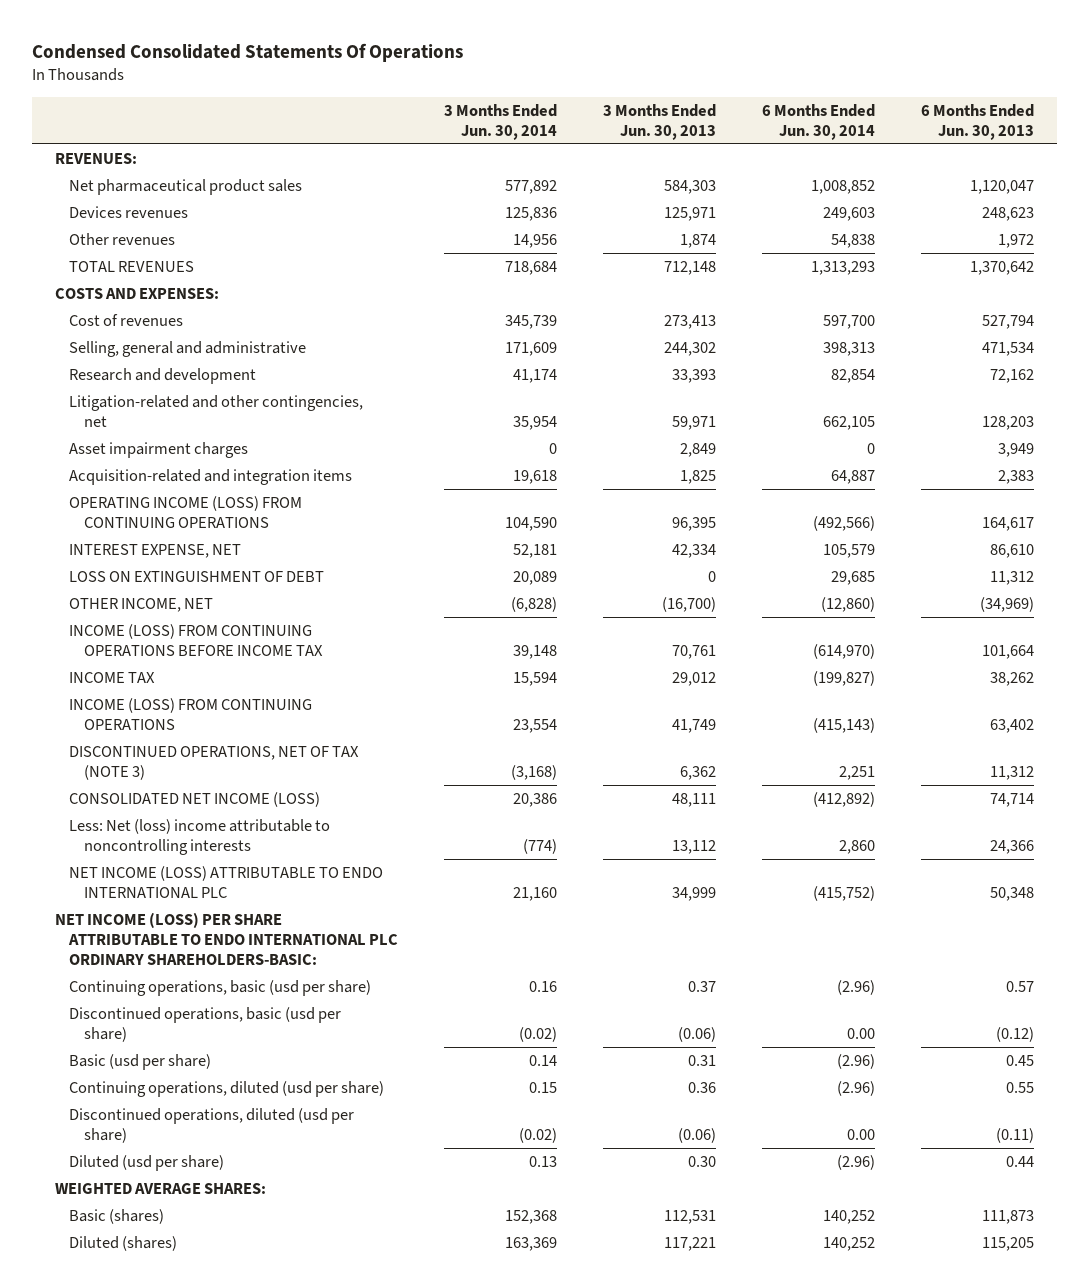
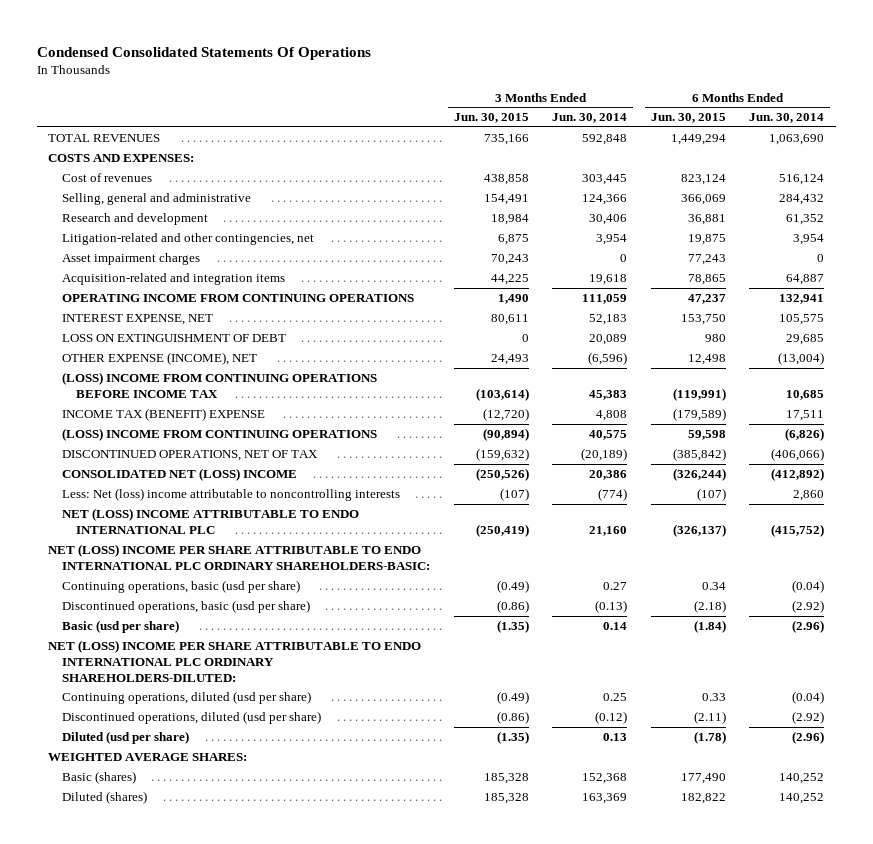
[603,103,717,140] 3 Months Ended Jun. 30, 2013 -> none
[921,103,1035,140] 6 Months Ended Jun. 30, 2013 -> none
none -> [453,113,529,124] Jun. 30, 2015
none -> [650,113,726,124] Jun. 30, 2015
[54,153,137,165] REVENUES: -> none
[69,179,303,196] Net pharmaceutical product sales -> none
[69,206,189,219] Devices revenues -> none
[69,233,176,246] Other revenues -> none
[505,261,558,276] 718,684 -> [582,134,628,146] 592,848
[811,261,876,276] 1,313,293 -> [769,134,825,146] 1,063,690
[505,315,558,330] 345,739 -> [582,174,628,186] 303,445
[823,315,876,330] 597,700 -> [779,174,825,186] 516,124
[505,342,558,357] 171,609 -> [582,194,628,206] 124,366
[823,342,876,357] 398,313 -> [779,194,825,206] 284,432
[513,369,558,384] 41,174 -> [589,214,628,226] 30,406
[831,369,876,384] 82,854 -> [786,214,825,226] 61,352
[513,415,558,430] 35,954 -> [596,234,628,246] 3,954
[823,415,876,430] 662,105 -> [793,234,825,246] 3,954
[69,496,303,528] OPERATING INCOME (LOSS) FROM CONTINUING OPERATIONS -> [62,294,415,303] OPERATING INCOME FROM CONTINUING OPERATIONS
[505,516,558,531] 104,590 -> [582,294,628,305] 111,059
[813,515,876,531] (492,566) -> [779,294,825,305] 132,941
[513,544,558,559] 52,181 -> [589,314,628,326] 52,183
[823,544,876,559] 105,579 -> [779,314,825,326] 105,575
[69,598,214,613] OTHER INCOME, NET -> [62,352,258,366] OTHER EXPENSE (INCOME), NET
[511,597,558,613] (6,828) -> [588,352,628,366] (6,596)
[821,597,876,613] (12,860) -> [778,352,825,366] (13,004)
[69,624,323,656] INCOME (LOSS) FROM CONTINUING OPERATIONS BEFORE INCOME TAX -> [62,372,378,398] (LOSS) INCOME FROM CONTINUING OPERATIONS BEFORE INCOME TAX
[513,644,558,659] 39,148 -> [589,389,628,400] 45,383
[813,643,876,659] (614,970) -> [786,389,825,400] 10,685
[69,672,156,684] INCOME TAX -> [62,408,266,422] INCOME TAX (BENEFIT) EXPENSE
[513,672,558,687] 15,594 -> [596,410,628,422] 4,808
[813,671,876,687] (199,827) -> [786,410,825,422] 17,511
[69,698,313,730] INCOME (LOSS) FROM CONTINUING OPERATIONS -> [62,428,378,442] (LOSS) INCOME FROM CONTINUING OPERATIONS
[513,718,558,733] 23,554 -> [589,430,628,441] 40,575
[813,717,876,733] (415,143) -> [785,428,825,442] (6,826)
[69,746,360,780] DISCONTINUED OPERATIONS, NET OF TAX (NOTE 3) -> [62,450,319,462] DISCONTINUED OPERATIONS, NET OF TAX
[511,764,558,780] (3,168) -> [581,448,628,462] (20,189)
[839,765,876,780] 2,251 -> [771,448,825,462] (406,066)
[69,792,321,808] CONSOLIDATED NET INCOME (LOSS) -> [62,468,298,482] CONSOLIDATED NET (LOSS) INCOME
[69,866,384,898] NET INCOME (LOSS) ATTRIBUTABLE TO ENDO INTERNATIONAL PLC -> [62,508,360,534] NET (LOSS) INCOME ATTRIBUTABLE TO ENDO INTERNATIONAL PLC
[54,912,399,965] NET INCOME (LOSS) PER SHARE ATTRIBUTABLE TO ENDO INTERNATIONAL PLC ORDINARY SHAREHOLDERS-BASIC: -> [48,544,431,570] NET (LOSS) INCOME PER SHARE ATTRIBUTABLE TO ENDO INTERNATIONAL PLC ORDINARY SHAREHOLDERS-BASIC:
[529,981,558,993] 0.16 -> [603,582,628,591] 0.27
[837,980,876,996] (2.96) -> [792,580,825,594] (0.04)
[519,1026,558,1042] (0.02) -> [595,600,628,614] (0.13)
[847,1027,876,1039] 0.00 -> [792,600,825,614] (2.92)
none -> [48,640,422,682] NET (LOSS) INCOME PER SHARE ATTRIBUTABLE TO ENDO INTERNATIONAL PLC ORDINARY SHAREHOLDERS-DILUTED:
[529,1082,558,1094] 0.15 -> [603,693,628,702] 0.25
[837,1081,876,1097] (2.96) -> [792,691,825,705] (0.04)
[519,1127,558,1143] (0.02) -> [595,711,628,725] (0.12)
[847,1128,876,1140] 0.00 -> [792,711,825,725] (2.92)

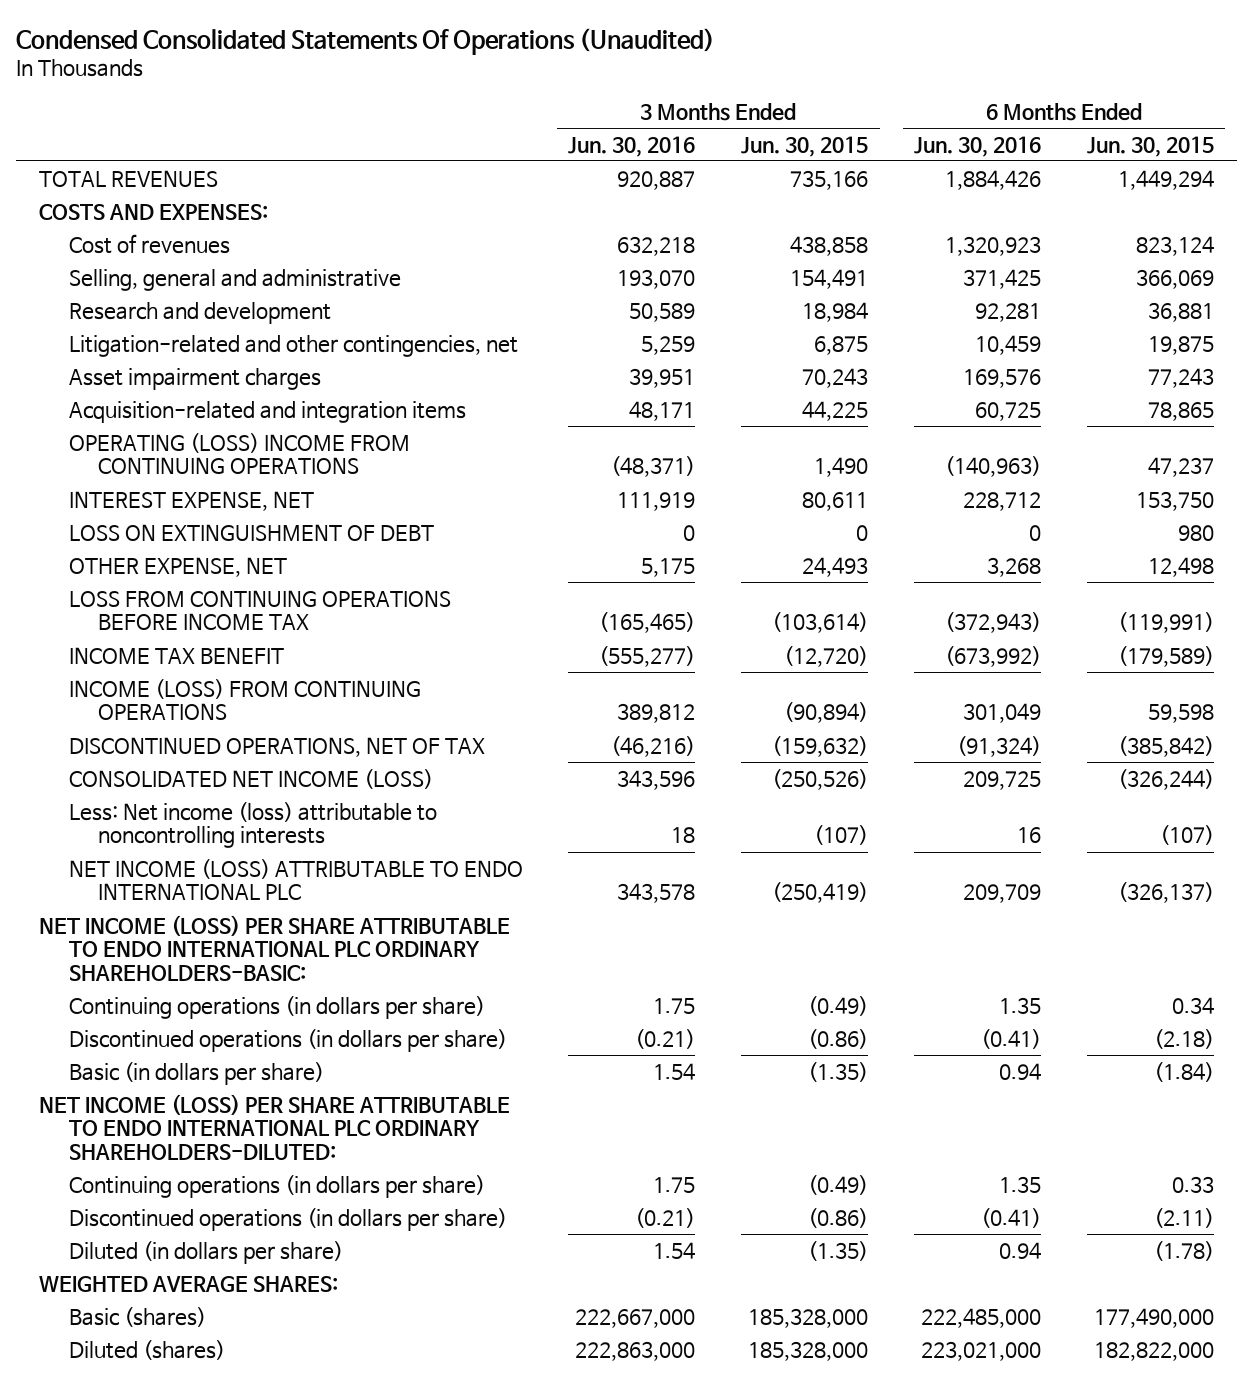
[36,46,371,60] Condensed Consolidated Statements Of Operations -> [16,27,716,55] Condensed Consolidated Statements Of Operations (Unaudited)
[552,113,628,124] Jun. 30, 2014 -> none
[749,113,825,124] Jun. 30, 2014 -> none
none -> [568,135,696,157] Jun. 30, 2016
none -> [914,135,1042,157] Jun. 30, 2016
[62,294,415,303] OPERATING INCOME FROM CONTINUING OPERATIONS -> [68,432,410,475] OPERATING (LOSS) INCOME FROM CONTINUING OPERATIONS
[62,352,258,366] OTHER EXPENSE (INCOME), NET -> [68,556,287,577] OTHER EXPENSE, NET
[62,372,378,398] (LOSS) INCOME FROM CONTINUING OPERATIONS BEFORE INCOME TAX -> [68,589,451,631] LOSS FROM CONTINUING OPERATIONS BEFORE INCOME TAX
[62,408,266,422] INCOME TAX (BENEFIT) EXPENSE -> [68,646,284,664] INCOME TAX BENEFIT
[62,428,378,442] (LOSS) INCOME FROM CONTINUING OPERATIONS -> [68,678,421,721] INCOME (LOSS) FROM CONTINUING OPERATIONS
[62,468,298,482] CONSOLIDATED NET (LOSS) INCOME -> [68,768,433,789] CONSOLIDATED NET INCOME (LOSS)
[62,488,401,502] Less: Net (loss) income attributable to noncontrolling interests -> [68,801,437,849] Less: Net income (loss) attributable to noncontrolling interests
[62,508,360,534] NET (LOSS) INCOME ATTRIBUTABLE TO ENDO INTERNATIONAL PLC -> [68,858,523,901] NET INCOME (LOSS) ATTRIBUTABLE TO ENDO INTERNATIONAL PLC
[48,544,431,570] NET (LOSS) INCOME PER SHARE ATTRIBUTABLE TO ENDO INTERNATIONAL PLC ORDINARY SHAREHOLDERS-BASIC: -> [39,914,511,982] NET INCOME (LOSS) PER SHARE ATTRIBUTABLE TO ENDO INTERNATIONAL PLC ORDINARY SHAREHOLDERS-BASIC:
[62,580,301,594] Continuing operations, basic (usd per share) -> [68,995,485,1019] Continuing operations (in dollars per share)
[62,600,311,614] Discontinued operations, basic (usd per share) -> [68,1028,507,1052] Discontinued operations (in dollars per share)
[62,620,180,634] Basic (usd per share) -> [68,1061,324,1085] Basic (in dollars per share)
[48,640,422,682] NET (LOSS) INCOME PER SHARE ATTRIBUTABLE TO ENDO INTERNATIONAL PLC ORDINARY SHAREHOLDERS-DILUTED: -> [39,1093,511,1161] NET INCOME (LOSS) PER SHARE ATTRIBUTABLE TO ENDO INTERNATIONAL PLC ORDINARY SHAREHOLDERS-DILUTED:
[62,691,312,705] Continuing operations, diluted (usd per share) -> [68,1174,485,1198] Continuing operations (in dollars per share)
[62,711,322,725] Discontinued operations, diluted (usd per share) -> [68,1207,507,1231] Discontinued operations (in dollars per share)
[62,731,190,745] Diluted (usd per share) -> [68,1240,343,1264] Diluted (in dollars per share)
[483,773,529,785] 185,328 -> [748,1307,869,1328] 185,328,000
[680,773,726,785] 177,490 -> [1093,1307,1214,1328] 177,490,000
[483,793,529,805] 185,328 -> [748,1340,869,1361] 185,328,000
[680,793,726,805] 182,822 -> [1093,1341,1214,1361] 182,822,000

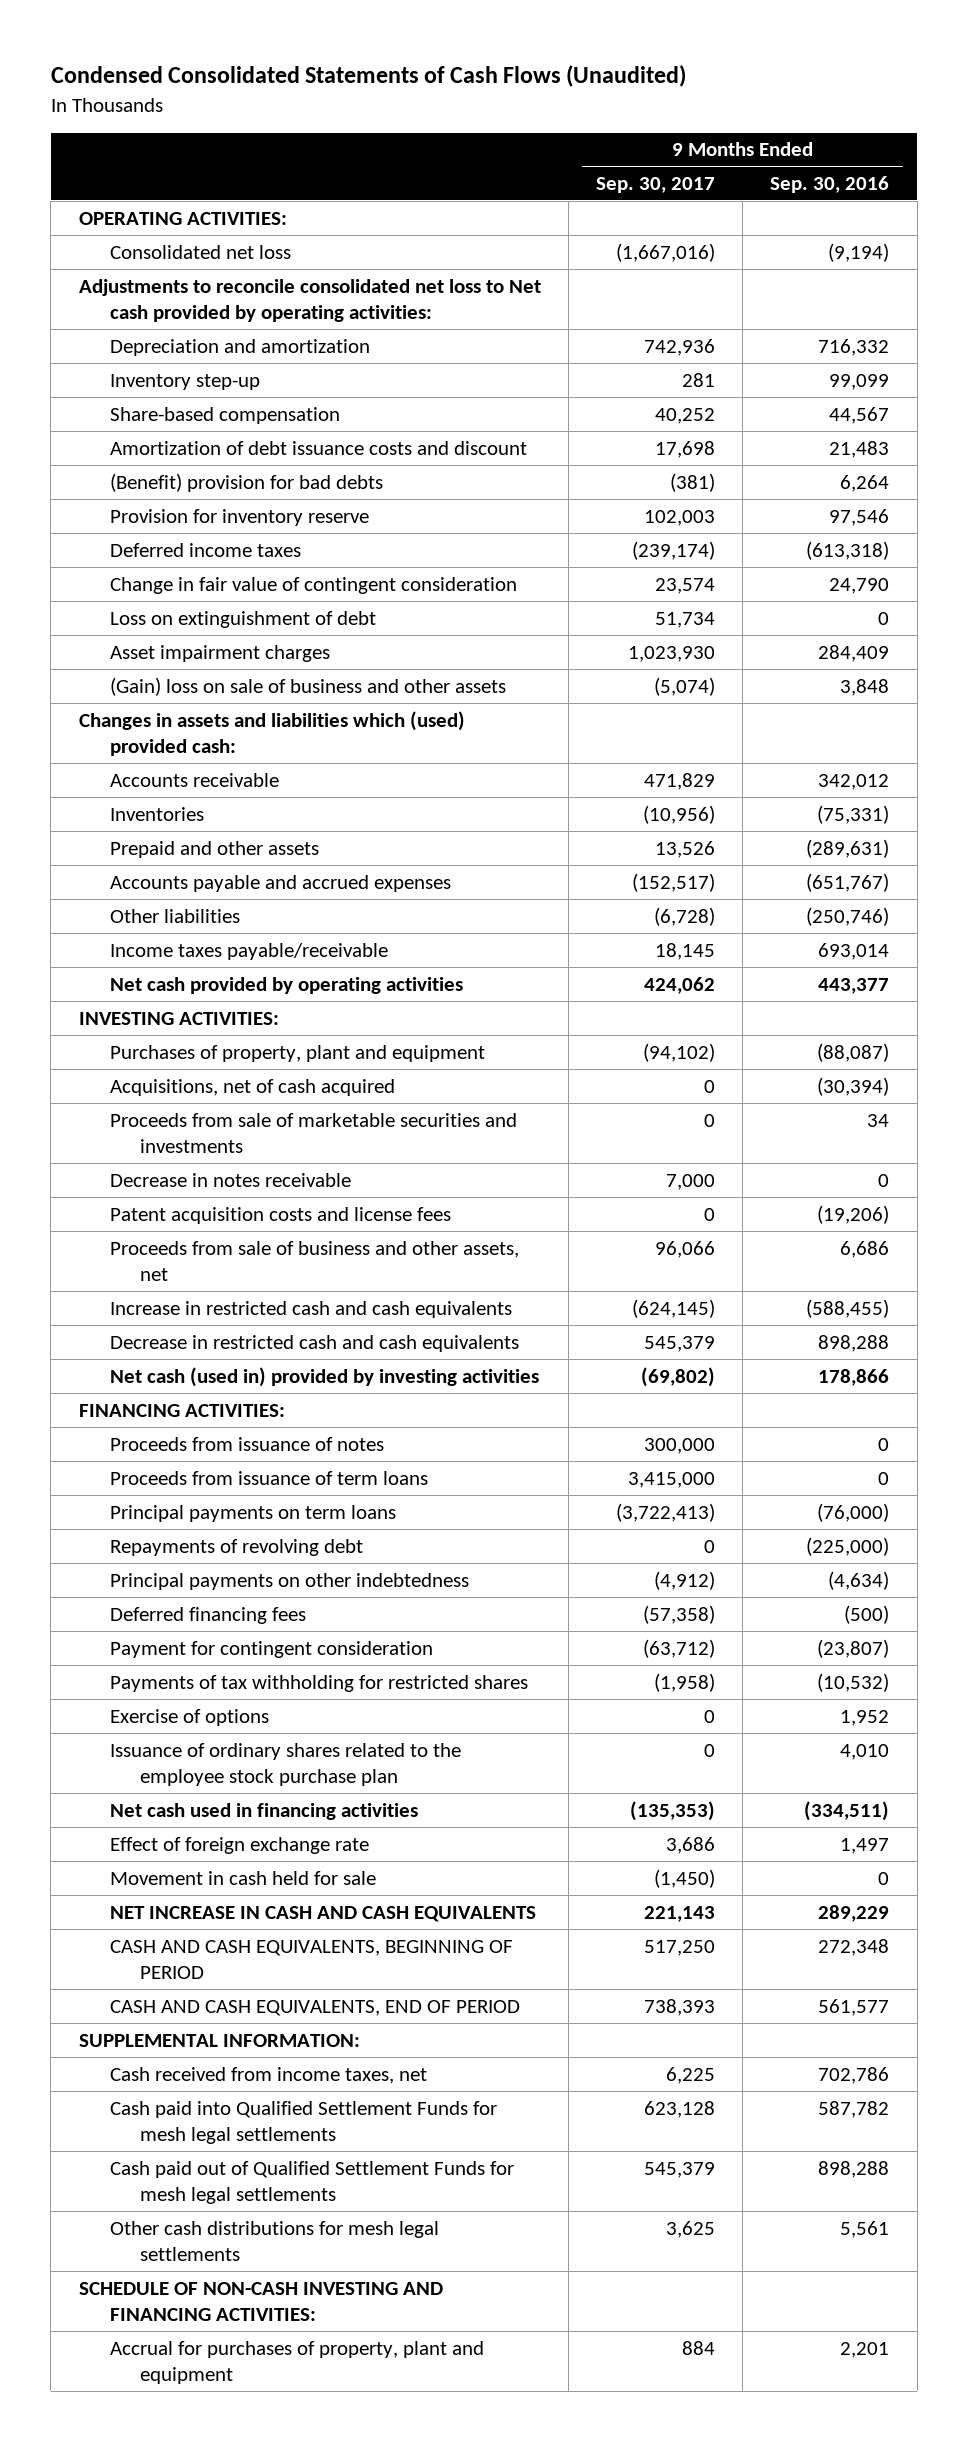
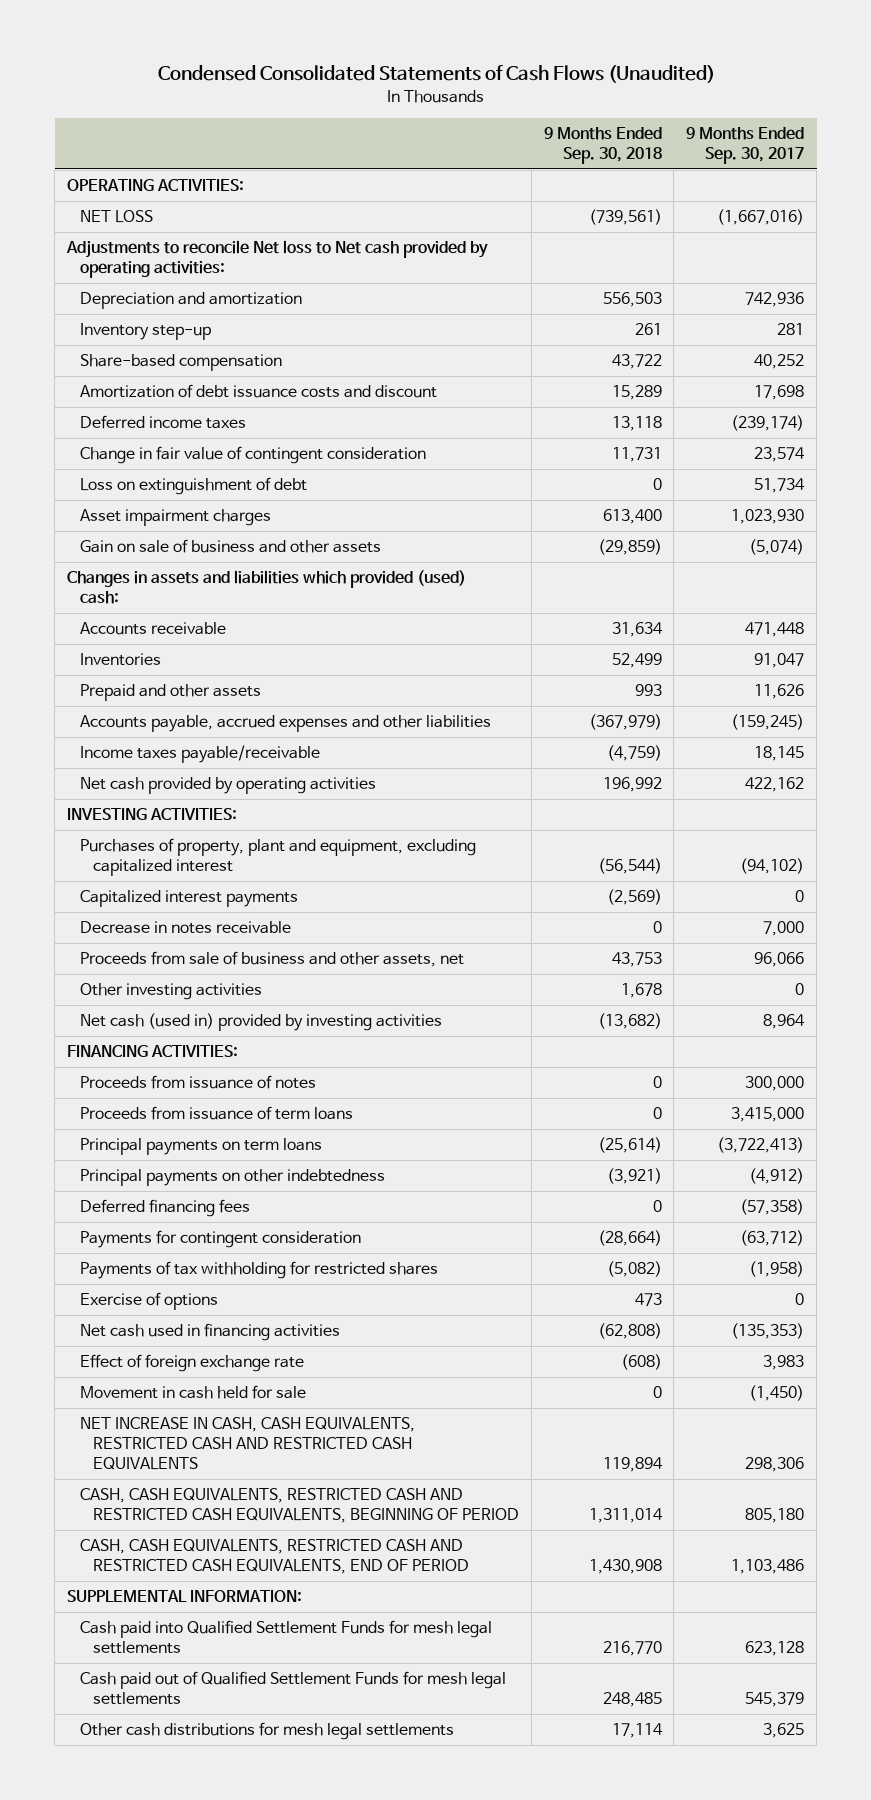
[770,175,890,193] Sep. 30, 2016 -> none
none -> [543,127,662,165] 9 Months Ended Sep. 30, 2018
[109,244,291,259] Consolidated net loss -> [79,210,153,224] NET LOSS
[78,278,541,323] Adjustments to reconcile consolidated net loss to Net cash provided by operating activities: -> [65,240,488,279] Adjustments to reconcile Net loss to Net cash provided by operating activities:
[109,472,383,492] (Benefit) provision for bad debts -> none
[109,508,369,526] Provision for inventory reserve -> none
[109,908,240,923] Other liabilities -> none
[109,676,506,696] (Gain) loss on sale of business and other assets -> [79,539,381,554] Gain on sale of business and other assets
[78,710,465,757] Changes in assets and liabilities which (used) provided cash: -> [66,570,466,605] Changes in assets and liabilities which provided (used) cash:
[644,772,716,790] 471,829 -> [745,622,805,638] 471,448
[643,804,716,824] (10,956) -> [754,653,805,669] 91,047
[655,840,716,858] 13,526 -> [754,684,805,700] 11,626
[109,874,451,892] Accounts payable and accrued expenses -> [79,715,491,733] Accounts payable, accrued expenses and other liabilities
[632,872,716,892] (152,517) -> [731,714,805,731] (159,245)
[644,976,716,994] 424,062 -> [745,777,805,793] 422,162
[109,1078,395,1096] Acquisitions, net of cash acquired -> none
[109,1112,517,1154] Proceeds from sale of marketable securities and investments -> none
[109,1044,485,1062] Purchases of property, plant and equipment -> [79,838,476,877] Purchases of property, plant and equipment, excluding capitalized interest
none -> [79,890,298,908] Capitalized interest payments
[109,1206,451,1224] Patent acquisition costs and license fees -> none
[109,1300,512,1318] Increase in restricted cash and cash equivalents -> none
[109,1334,519,1352] Decrease in restricted cash and cash equivalents -> none
none -> [79,983,262,1001] Other investing activities
[641,1366,716,1387] (69,802) -> [763,1014,806,1030] 8,964
[109,1538,363,1556] Repayments of revolving debt -> none
[109,1640,433,1658] Payment for contingent consideration -> [79,1230,361,1249] Payments for contingent consideration
[109,1742,461,1787] Issuance of ordinary shares related to the employee stock purchase plan -> none
[666,1836,716,1854] 3,686 -> [763,1355,805,1371] 3,983
[109,1905,536,1922] NET INCREASE IN CASH AND CASH EQUIVALENTS -> [79,1417,415,1471] NET INCREASE IN CASH, CASH EQUIVALENTS, RESTRICTED CASH AND RESTRICTED CASH EQUIVALENTS
[644,1905,716,1922] 221,143 -> [745,1457,805,1473] 298,306
[109,1939,513,1980] CASH AND CASH EQUIVALENTS, BEGINNING OF PERIOD -> [79,1488,519,1524] CASH, CASH EQUIVALENTS, RESTRICTED CASH AND RESTRICTED CASH EQUIVALENTS, BEGINNING OF PERIOD
[644,1939,716,1956] 517,250 -> [745,1508,805,1524] 805,180
[109,1999,520,2016] CASH AND CASH EQUIVALENTS, END OF PERIOD -> [79,1539,469,1575] CASH, CASH EQUIVALENTS, RESTRICTED CASH AND RESTRICTED CASH EQUIVALENTS, END OF PERIOD
[644,1998,716,2016] 738,393 -> [731,1559,805,1575] 1,103,486
[109,2066,427,2084] Cash received from income taxes, net -> none
[78,2281,443,2322] SCHEDULE OF NON-CASH INVESTING AND FINANCING ACTIVITIES: -> none
[109,2340,484,2385] Accrual for purchases of property, plant and equipment -> none

